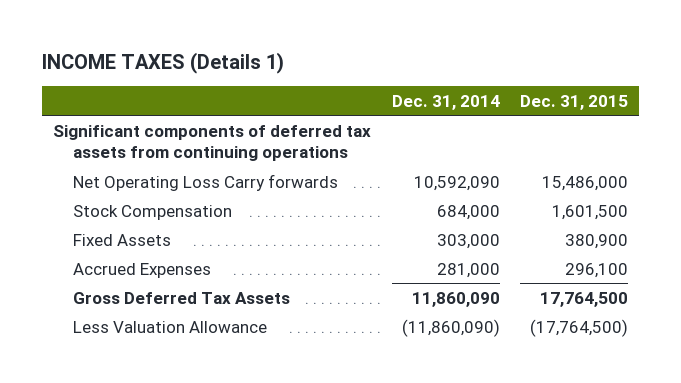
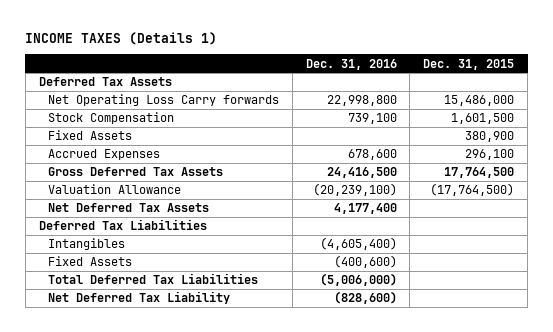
[391,94,500,110] Dec. 31, 2014 -> none
none -> [305,58,397,70] Dec. 31, 2016
[52,124,371,162] Significant components of deferred tax assets from continuing operations -> none
none -> [38,77,172,87] Deferred Tax Assets
[72,320,267,333] Less Valuation Allowance -> [47,184,181,195] Valuation Allowance
none -> [47,203,209,213] Net Deferred Tax Assets
none -> [38,219,207,231] Deferred Tax Liabilities
none -> [47,238,125,251] Intangibles
none -> [47,256,132,267] Fixed Assets
none -> [47,273,258,285] Total Deferred Tax Liabilities
none -> [47,291,230,305] Net Deferred Tax Liability

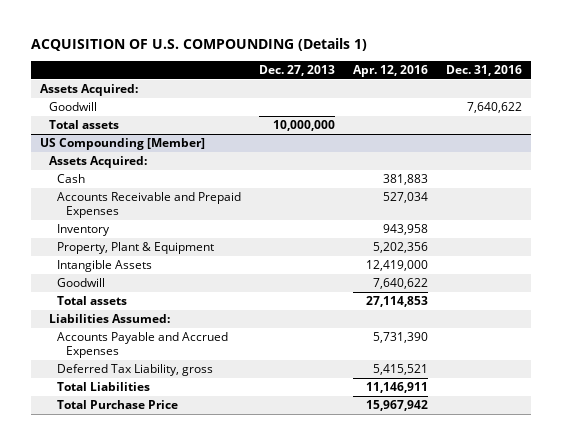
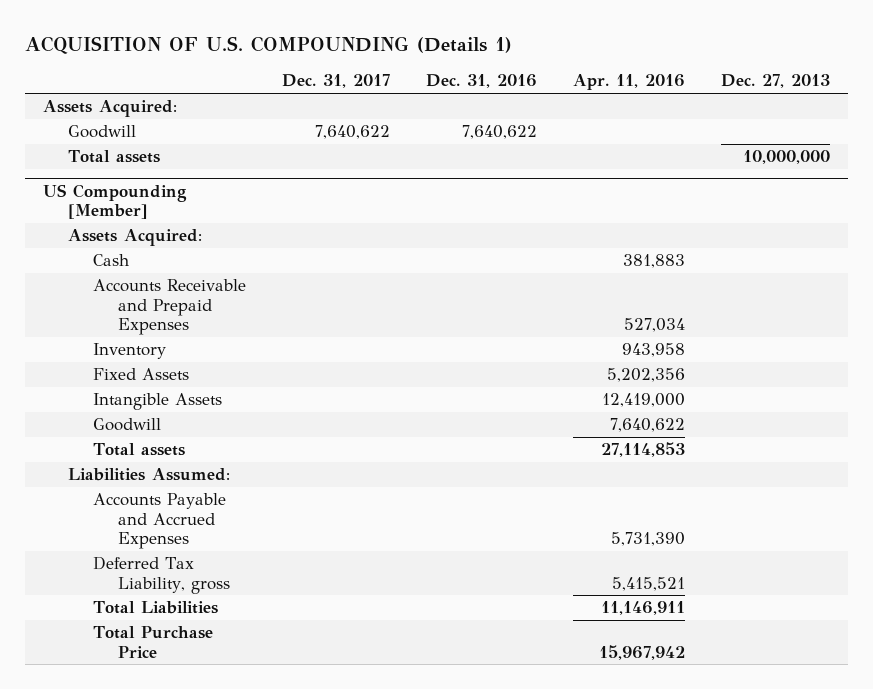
[353,65,429,78] Apr. 12, 2016 -> none
none -> [282,74,391,89] Dec. 31, 2017
none -> [573,74,686,91] Apr. 11, 2016
[57,242,215,255] Property, Plant & Equipment -> [93,368,190,381] Fixed Assets

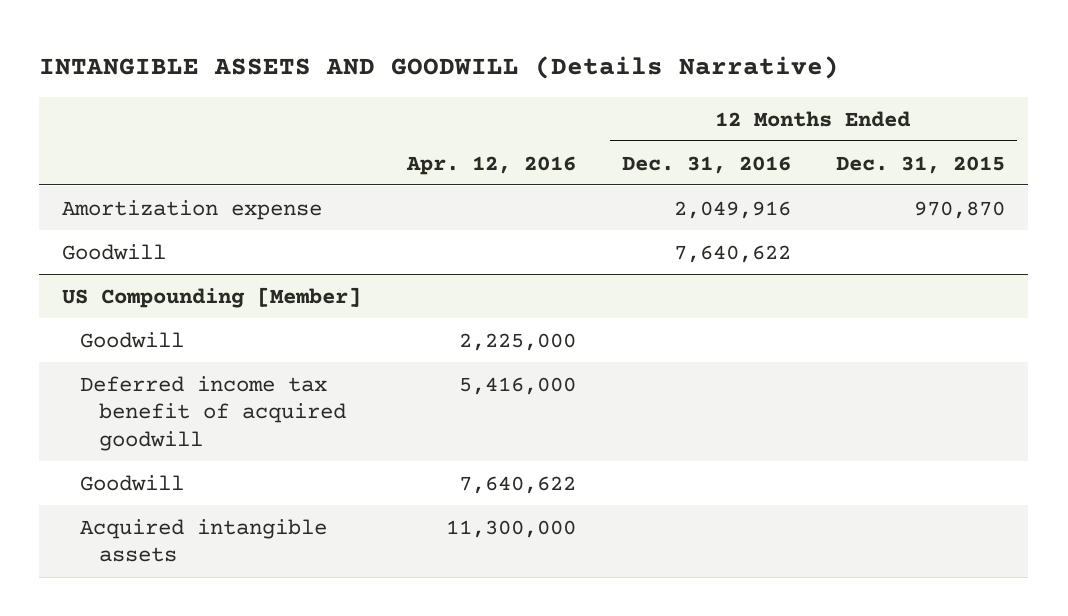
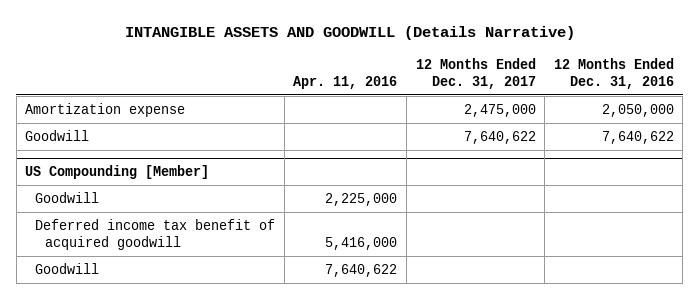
[405,155,576,175] Apr. 12, 2016 -> none
[836,155,1006,174] Dec. 31, 2015 -> none
none -> [293,75,398,89] Apr. 11, 2016
none -> [415,58,536,89] 12 Months Ended Dec. 31, 2017
[673,200,791,219] 2,049,916 -> [601,104,674,118] 2,050,000
[80,518,328,563] Acquired intangible assets -> none

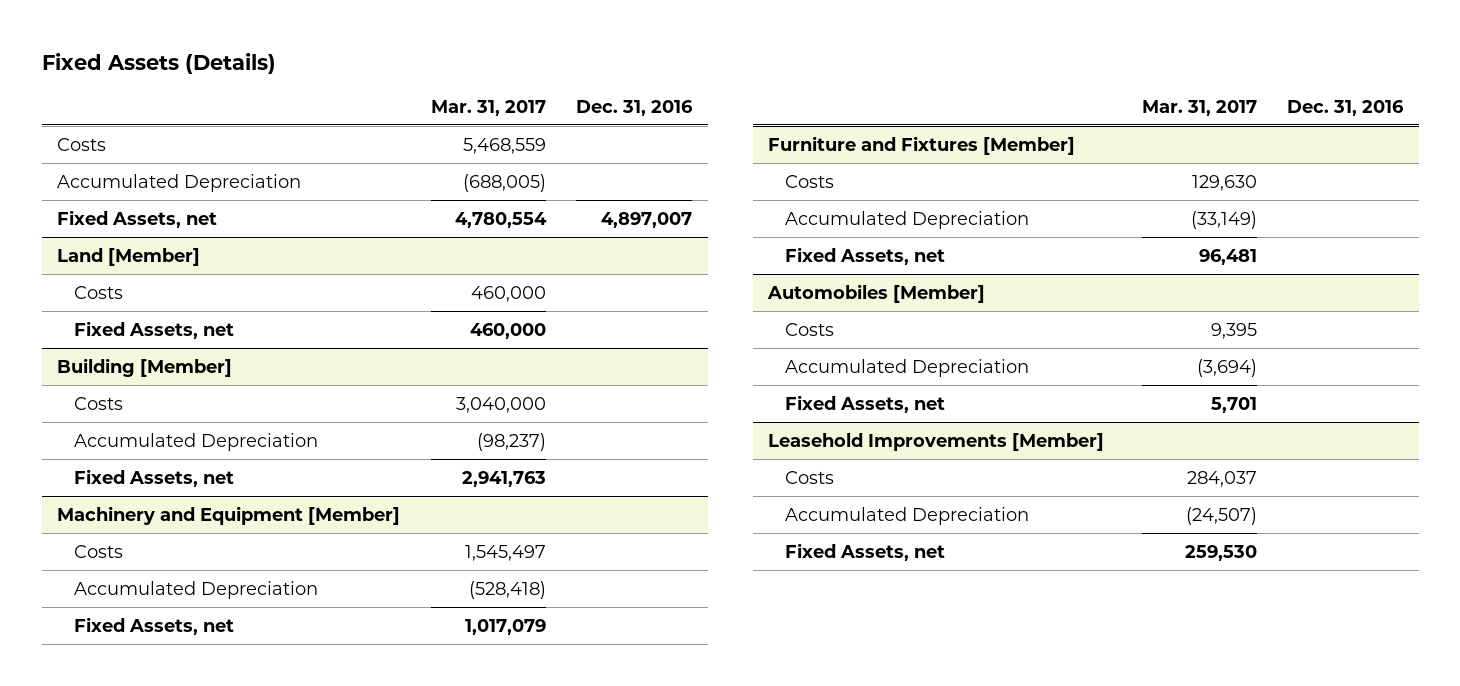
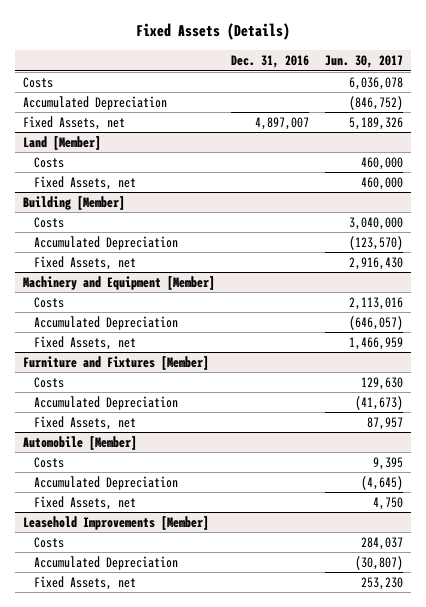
[430,99,546,116] Mar. 31, 2017 -> none
none -> [324,55,403,69] Jun. 30, 2017
[767,283,986,303] Automobiles [Member] -> [23,436,138,451] Automobile [Member]

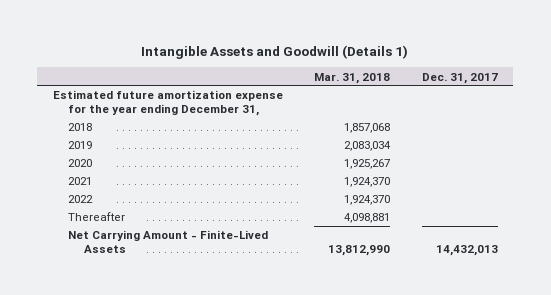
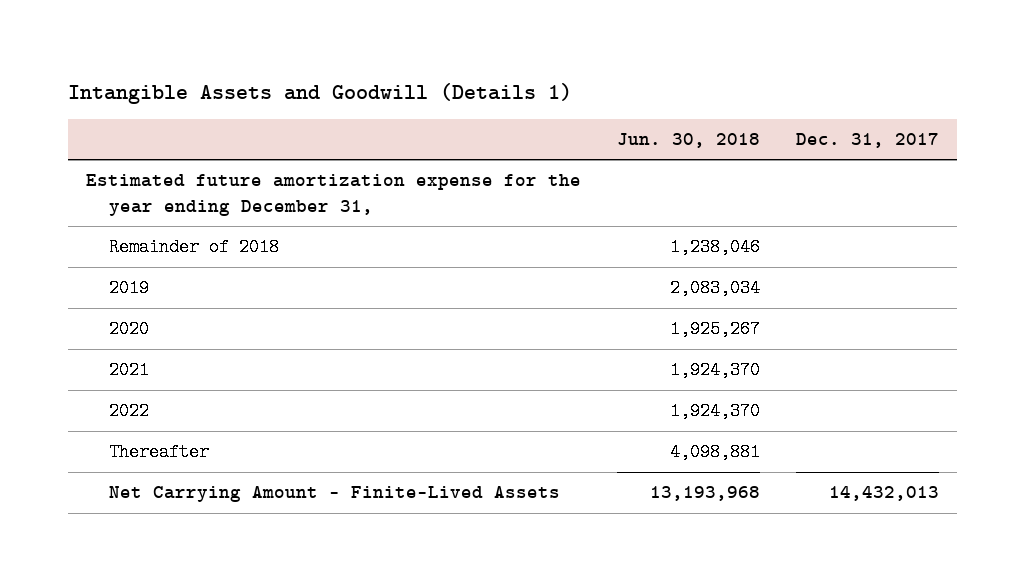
[314,72,391,84] Mar. 31, 2018 -> none
none -> [617,132,761,148] Jun. 30, 2018
[68,123,93,132] 2018 -> [108,238,279,257] Remainder of 2018

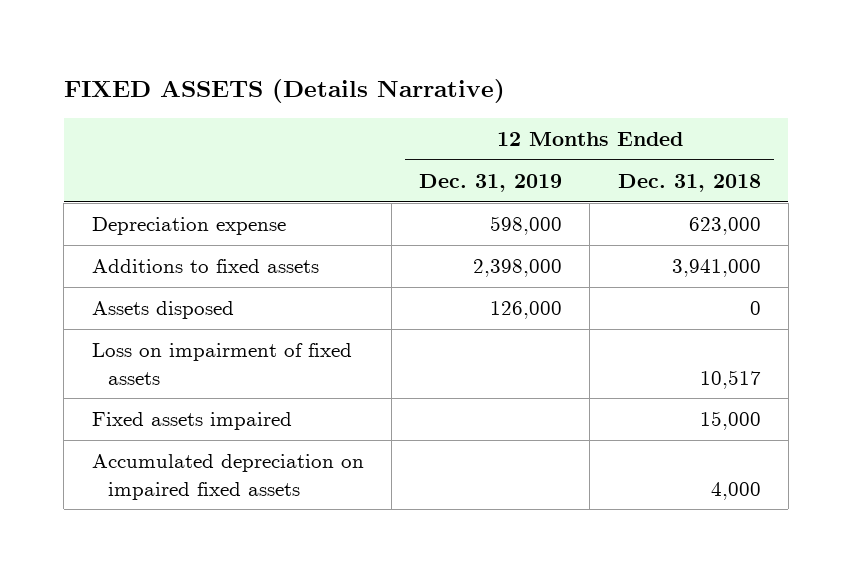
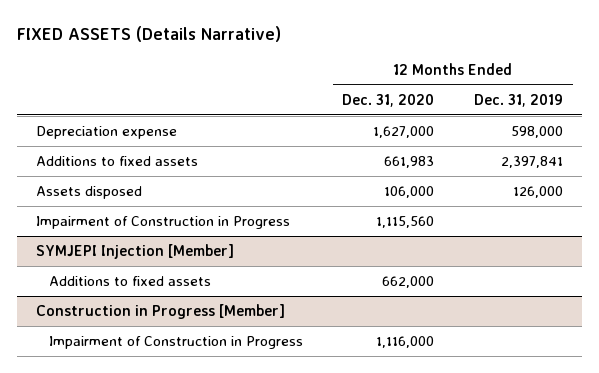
[617,174,761,193] Dec. 31, 2018 -> none
none -> [342,93,435,107] Dec. 31, 2020
[473,259,563,278] 2,398,000 -> [500,156,563,169] 2,397,841
[91,412,292,431] Fixed assets impaired -> none
[91,454,364,500] Accumulated depreciation on impaired fixed assets -> none
[91,343,352,385] Loss on impairment of fixed assets -> [36,216,291,230] Impairment of Construction in Progress
none -> [36,244,235,260] SYMJEPI Injection [Member]
none -> [49,276,212,287] Additions to fixed assets
none -> [36,304,286,320] Construction in Progress [Member]
none -> [49,336,304,350] Impairment of Construction in Progress

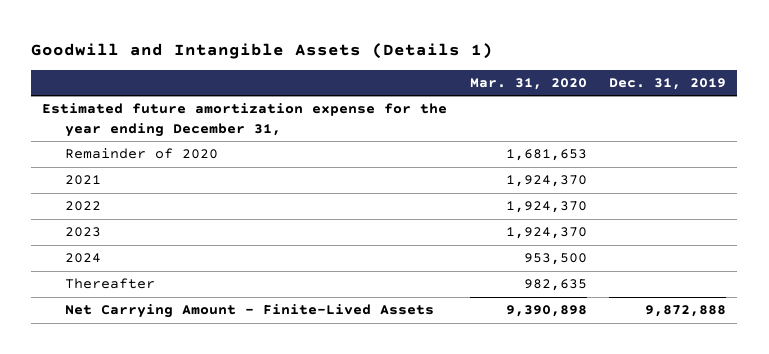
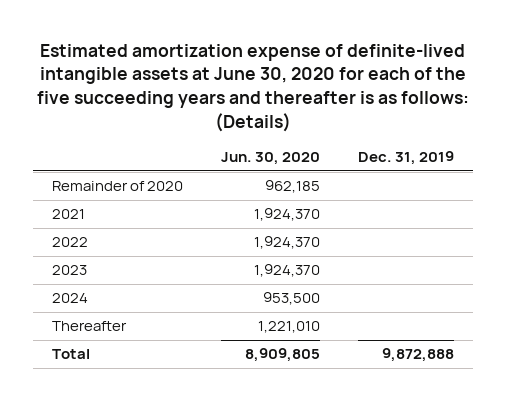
[31,42,494,59] Goodwill and Intangible Assets (Details 1) -> [36,43,469,132] Estimated amortization expense of definite-lived intangible assets at June 30, 2020 for each of the five succeeding years and thereafter is as follows: (Details)
[469,77,587,90] Mar. 31, 2020 -> none
none -> [220,152,320,166] Jun. 30, 2020
[42,103,448,137] Estimated future amortization expense for the year ending December 31, -> none
[65,304,435,319] Net Carrying Amount - Finite-Lived Assets -> [52,349,91,360] Total

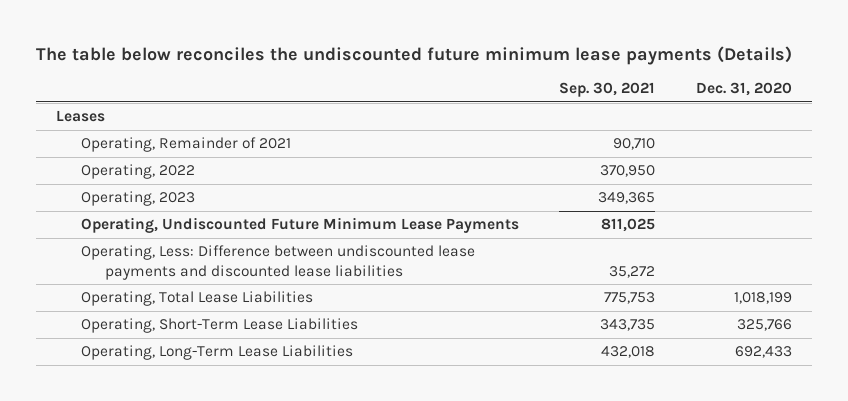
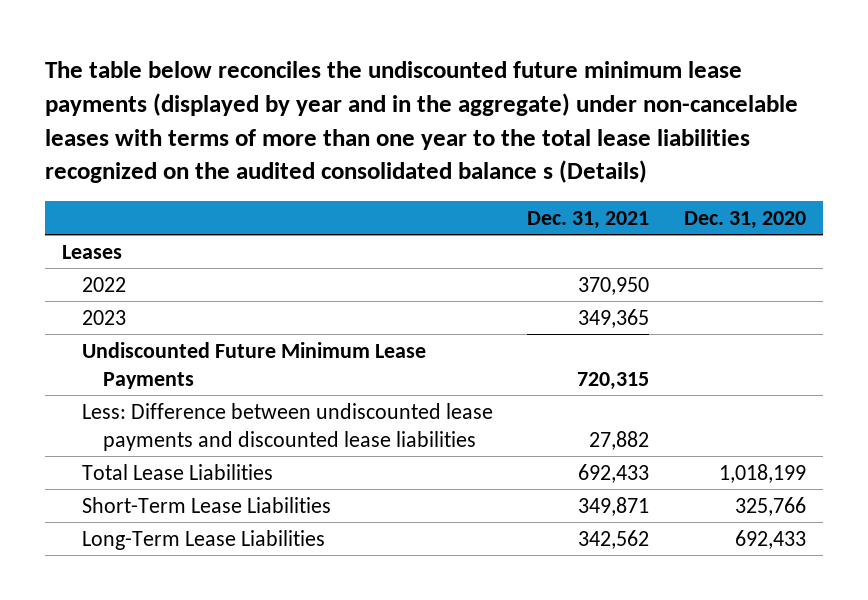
[35,45,792,65] The table below reconciles the undiscounted future minimum lease payments (Details) -> [44,61,798,184] The table below reconciles the undiscounted future minimum lease payments (displayed by year and in the aggregate) under non-cancelable leases with terms of more than one year to the total lease liabilities recognized on the audited consolidated balance s (Details)
[559,82,656,98] Sep. 30, 2021 -> none
none -> [527,210,650,229] Dec. 31, 2021
[80,137,291,153] Operating, Remainder of 2021 -> none
[80,164,195,180] Operating, 2022 -> [82,276,127,292] 2022
[80,191,195,207] Operating, 2023 -> [82,309,127,325] 2023
[80,217,519,234] Operating, Undiscounted Future Minimum Lease Payments -> [82,341,427,389] Undiscounted Future Minimum Lease Payments
[80,245,475,280] Operating, Less: Difference between undiscounted lease payments and discounted lease liabilities -> [82,402,494,451] Less: Difference between undiscounted lease payments and discounted lease liabilities
[80,291,313,307] Operating, Total Lease Liabilities -> [82,463,274,480] Total Lease Liabilities
[80,318,358,334] Operating, Short-Term Lease Liabilities -> [82,496,332,513] Short-Term Lease Liabilities
[80,345,353,361] Operating, Long-Term Lease Liabilities -> [82,529,326,550] Long-Term Lease Liabilities

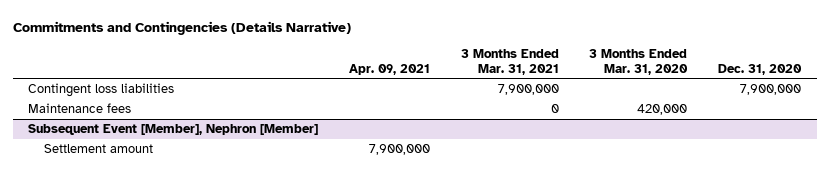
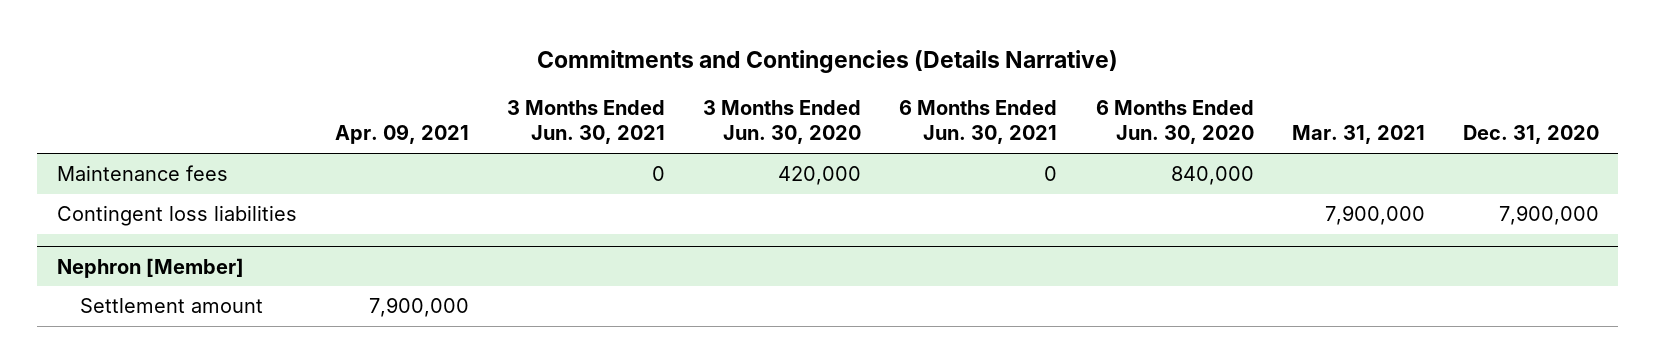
[460,49,559,75] 3 Months Ended Mar. 31, 2021 -> none
[589,49,689,75] 3 Months Ended Mar. 31, 2020 -> none
none -> [507,100,666,145] 3 Months Ended Jun. 30, 2021
none -> [703,100,862,145] 3 Months Ended Jun. 30, 2020
none -> [899,100,1058,145] 6 Months Ended Jun. 30, 2021
none -> [1095,100,1254,145] 6 Months Ended Jun. 30, 2020
none -> [1291,125,1425,145] Mar. 31, 2021
[27,83,174,98] Contingent loss liabilities -> [56,205,297,227] Contingent loss liabilities
[27,124,318,136] Subsequent Event [Member], Nephron [Member] -> [56,257,244,278] Nephron [Member]

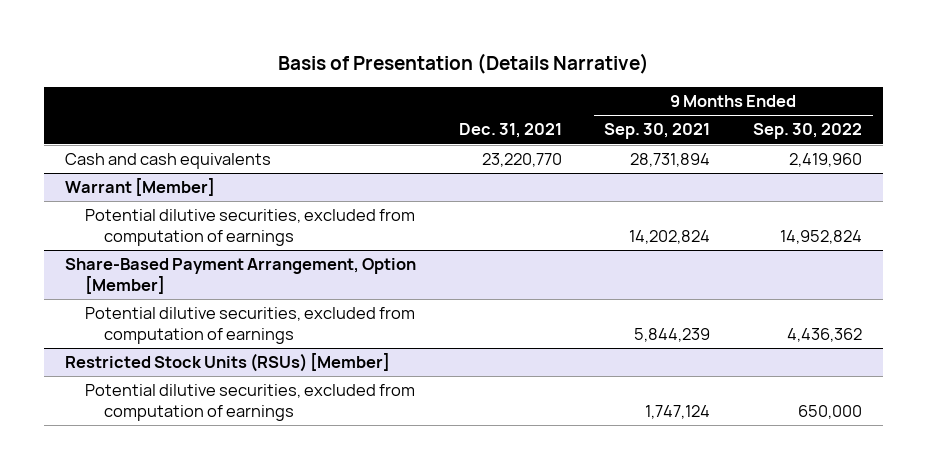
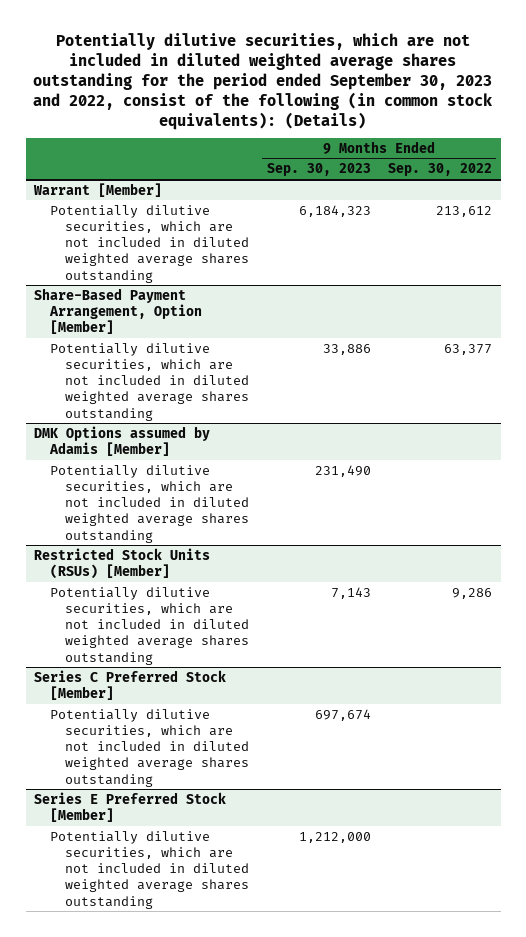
[277,53,649,75] Basis of Presentation (Details Narrative) -> [33,32,494,130] Potentially dilutive securities, which are not included in diluted weighted average shares outstanding for the period ended September 30, 2023 and 2022, consist of the following (in common stock equivalents): (Details)
[458,123,562,139] Dec. 31, 2021 -> none
[604,123,711,140] Sep. 30, 2021 -> none
none -> [266,163,371,177] Sep. 30, 2023
[65,153,272,170] Cash and cash equivalents -> none
[84,209,415,247] Potential dilutive securities, excluded from computation of earnings -> none
none -> [49,204,250,283] Potentially dilutive securities, which are not included in diluted weighted average shares outstanding
[84,307,415,345] Potential dilutive securities, excluded from computation of earnings -> none
none -> [49,342,250,421] Potentially dilutive securities, which are not included in diluted weighted average shares outstanding
none -> [34,425,211,456] DMK Options assumed by Adamis [Member]
none -> [49,464,250,543] Potentially dilutive securities, which are not included in diluted weighted average shares outstanding
[84,384,415,422] Potential dilutive securities, excluded from computation of earnings -> none
none -> [49,586,250,665] Potentially dilutive securities, which are not included in diluted weighted average shares outstanding
none -> [34,669,227,700] Series C Preferred Stock [Member]
none -> [49,708,250,787] Potentially dilutive securities, which are not included in diluted weighted average shares outstanding
none -> [34,791,227,822] Series E Preferred Stock [Member]
none -> [49,830,250,909] Potentially dilutive securities, which are not included in diluted weighted average shares outstanding

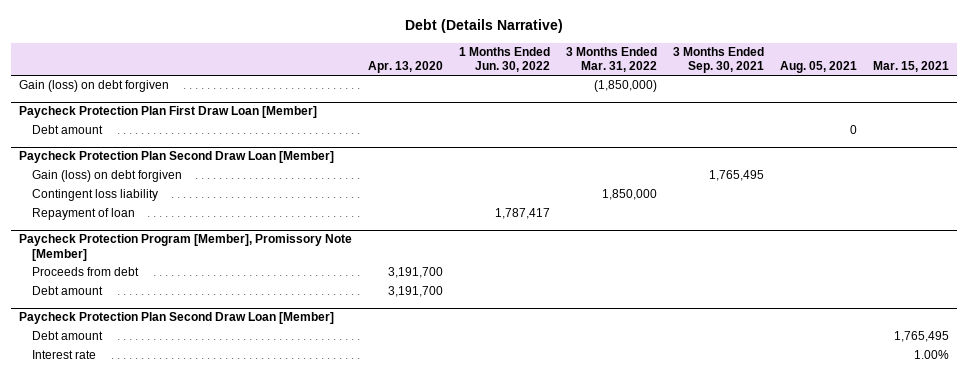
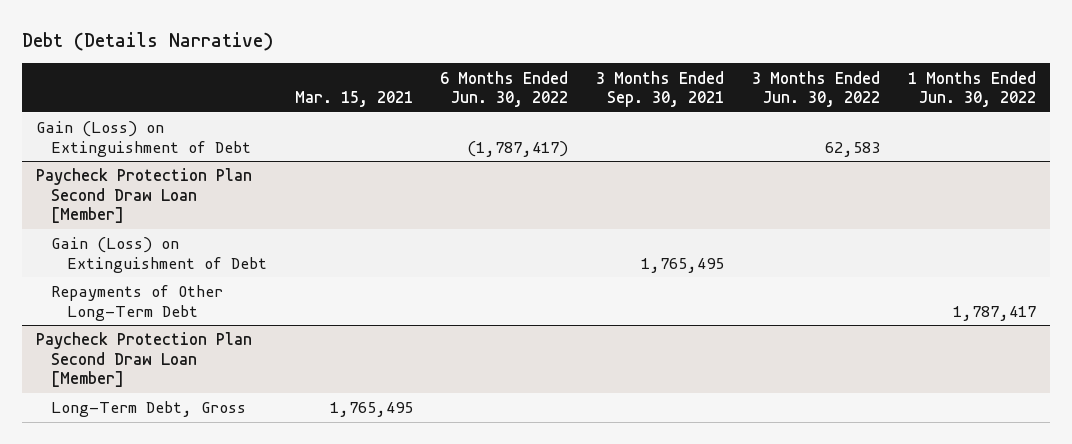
[368,61,444,74] Apr. 13, 2020 -> none
[566,46,658,73] 3 Months Ended Mar. 31, 2022 -> none
[780,61,858,74] Aug. 05, 2021 -> none
none -> [440,70,569,108] 6 Months Ended Jun. 30, 2022
none -> [752,70,881,108] 3 Months Ended Jun. 30, 2022
[19,106,318,119] Paycheck Protection Plan First Draw Loan [Member] -> none
[31,125,103,135] Debt amount -> none
[19,80,170,93] Gain (loss) on debt forgiven -> [35,121,252,157] Gain (Loss) on Extinguishment of Debt
[31,189,158,202] Contingent loss liability -> none
[19,234,353,261] Paycheck Protection Program [Member], Promissory Note [Member] -> none
[31,267,139,277] Proceeds from debt -> none
[31,286,103,296] Debt amount -> none
[31,170,182,183] Gain (loss) on debt forgiven -> [51,237,267,273] Gain (Loss) on Extinguishment of Debt
[31,208,135,221] Repayment of loan -> [51,285,224,321] Repayments of Other Long-Term Debt
[31,350,96,360] Interest rate -> none
[31,331,103,341] Debt amount -> [51,401,247,418] Long-Term Debt, Gross

